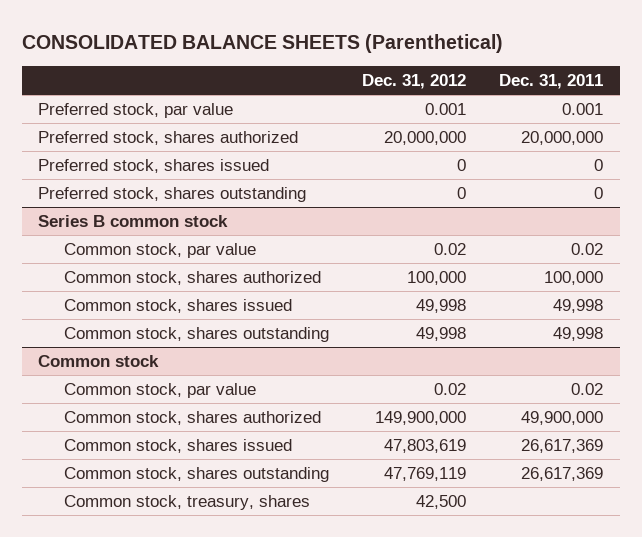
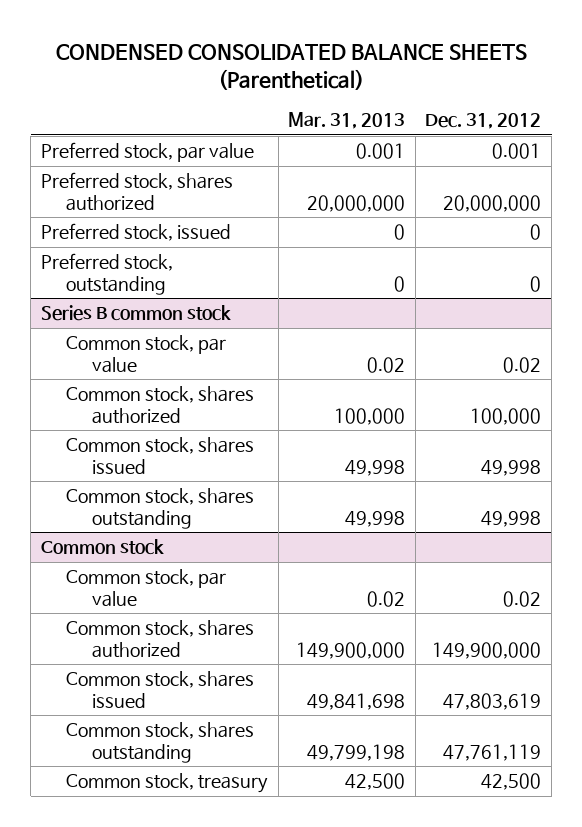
[21,33,503,53] CONSOLIDATED BALANCE SHEETS (Parenthetical) -> [56,43,528,91] CONDENSED CONSOLIDATED BALANCE SHEETS (Parenthetical)
[499,73,604,89] Dec. 31, 2011 -> none
none -> [288,112,406,130] Mar. 31, 2013
[38,159,270,174] Preferred stock, shares issued -> [40,223,231,242] Preferred stock, issued
[38,187,307,203] Preferred stock, shares outstanding -> [40,253,173,296] Preferred stock, outstanding
[384,467,467,482] 47,769,119 -> [443,744,542,762] 47,761,119
[64,495,311,511] Common stock, treasury, shares -> [66,773,269,794] Common stock, treasury

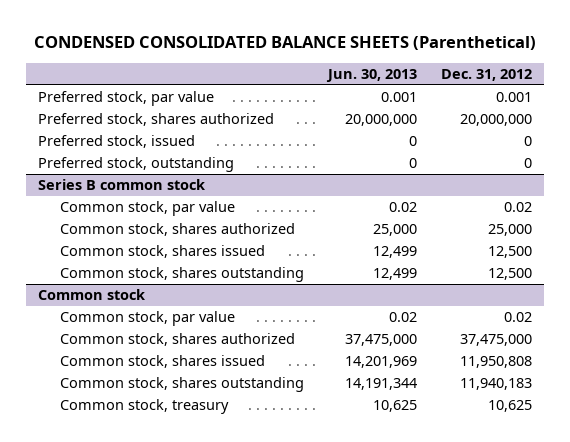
[288,112,406,130] Mar. 31, 2013 -> none
none -> [326,68,418,82] Jun. 30, 2013
[470,408,542,426] 100,000 -> [488,224,533,237] 25,000
[481,460,542,477] 49,998 -> [488,246,533,259] 12,500
[481,511,542,528] 49,998 -> [488,268,533,281] 12,500
[432,642,542,660] 149,900,000 -> [460,334,533,347] 37,475,000
[443,693,542,711] 47,803,619 -> [460,356,533,369] 11,950,808
[443,744,542,762] 47,761,119 -> [460,378,533,391] 11,940,183
[481,773,542,791] 42,500 -> [488,400,533,413] 10,625

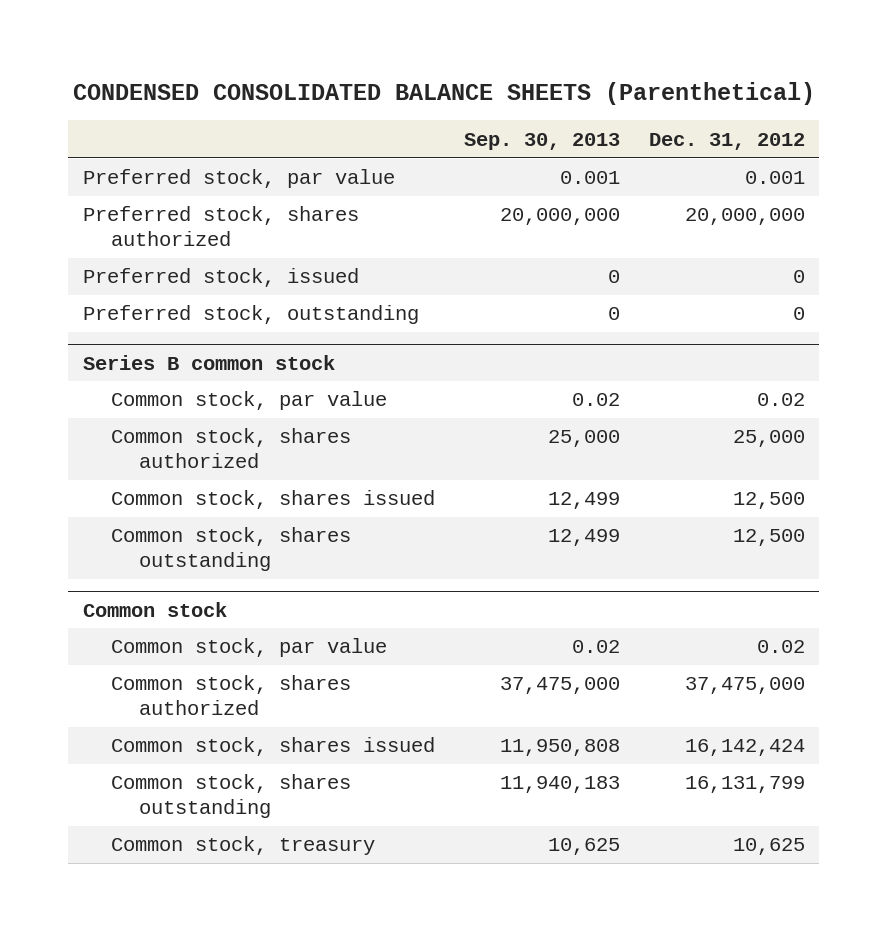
[326,68,418,82] Jun. 30, 2013 -> none
none -> [463,132,620,150] Sep. 30, 2013
[460,356,533,369] 11,950,808 -> [684,739,805,757] 16,142,424
[460,378,533,391] 11,940,183 -> [684,776,805,794] 16,131,799

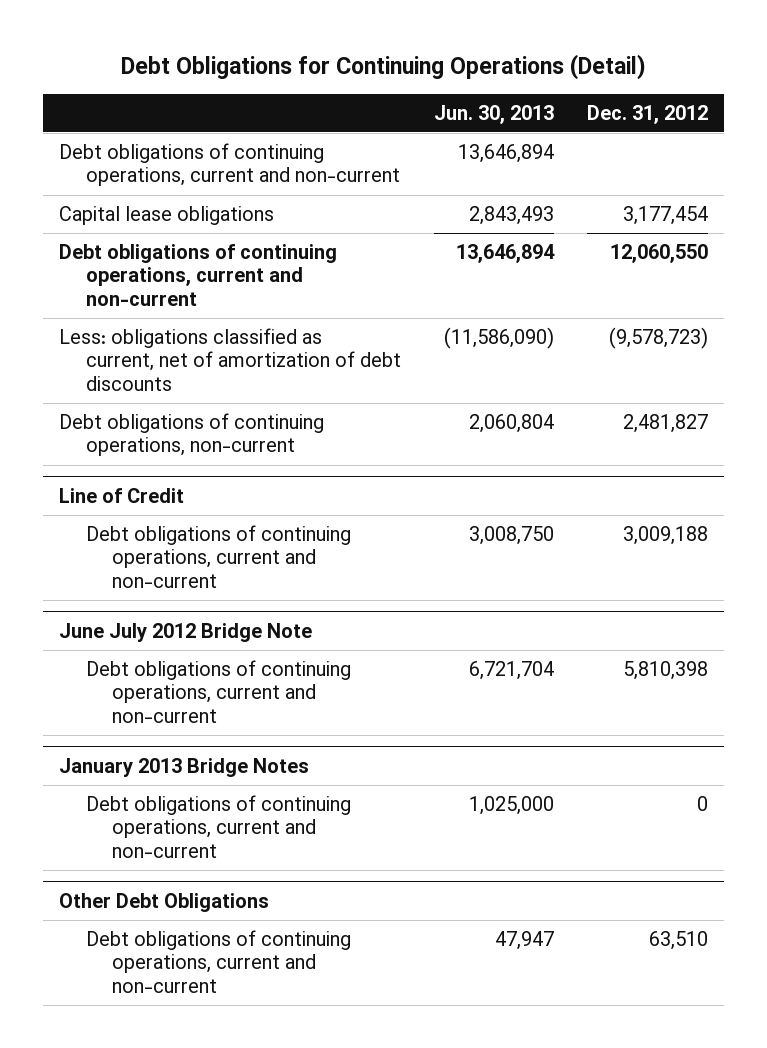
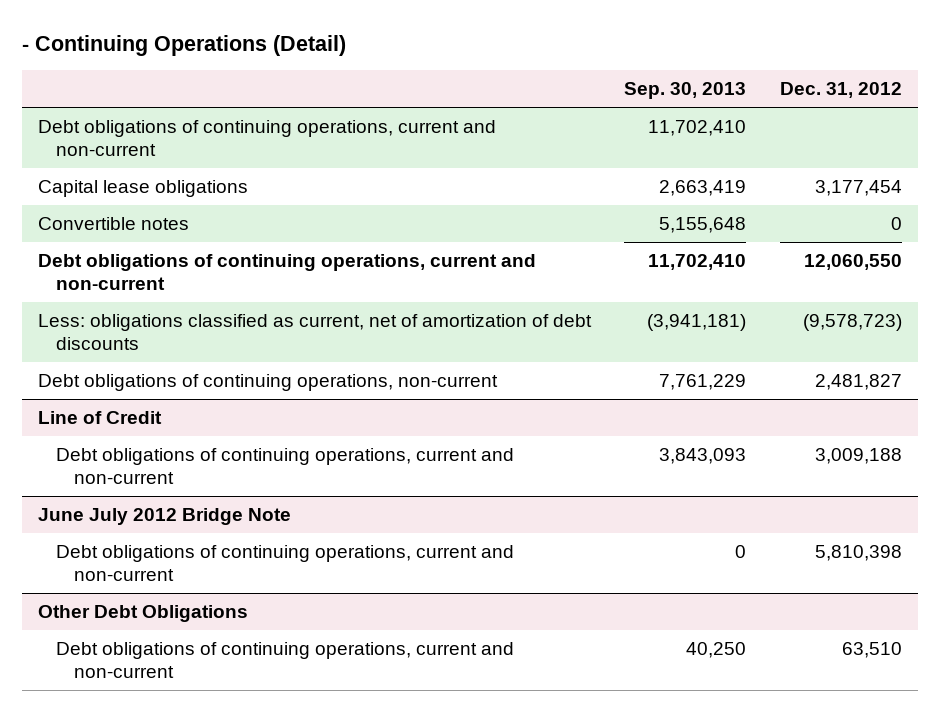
[120,53,646,80] Debt Obligations for Continuing Operations (Detail) -> [21,34,346,56] - Continuing Operations (Detail)
[433,104,554,124] Jun. 30, 2013 -> none
none -> [624,81,747,99] Sep. 30, 2013
none -> [38,217,190,231] Convertible notes
[59,757,310,777] January 2013 Bridge Notes -> none
[85,795,351,858] Debt obligations of continuing operations, current and non-current -> none

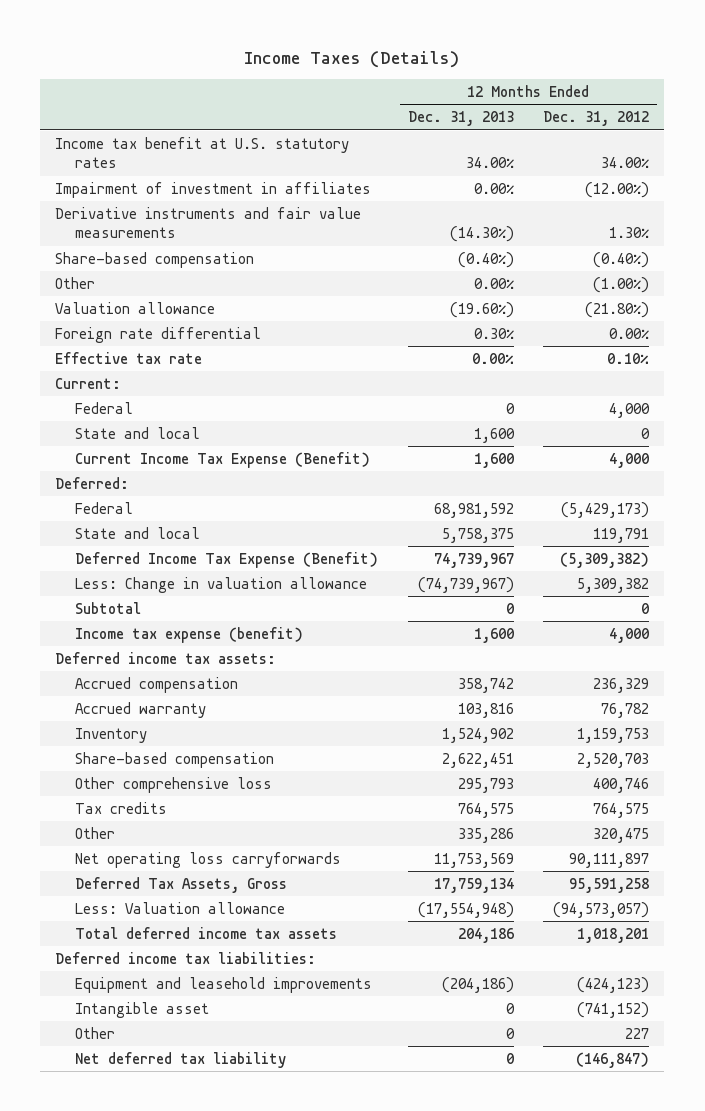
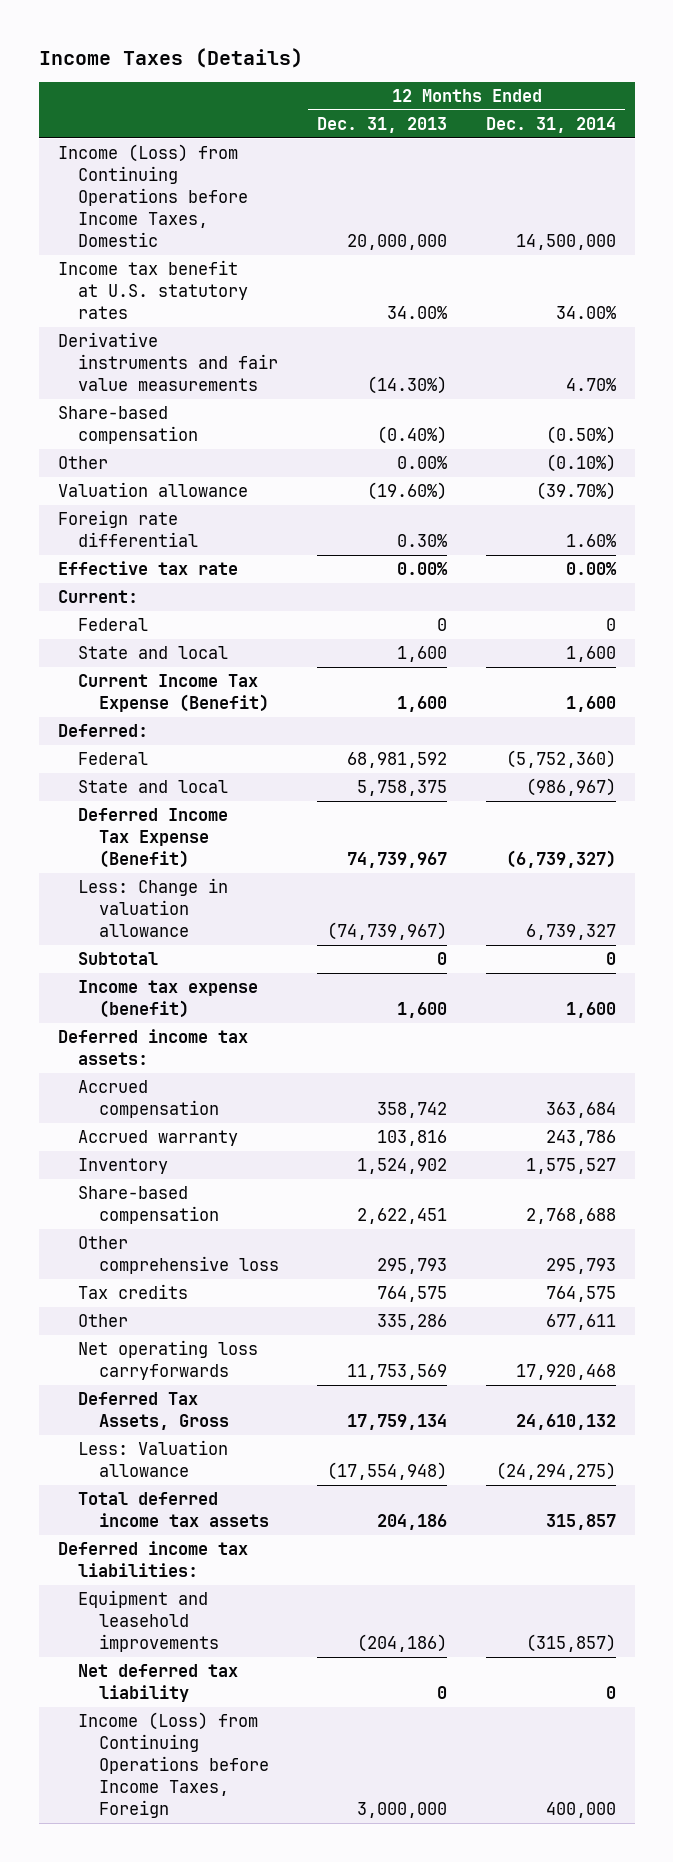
[543,111,650,127] Dec. 31, 2012 -> none
none -> [485,116,616,133] Dec. 31, 2014
none -> [57,144,249,247] Income (Loss) from Continuing Operations before Income Taxes, Domestic
[55,181,372,198] Impairment of investment in affiliates -> none
[75,1001,210,1018] Intangible asset -> none
[75,1026,116,1039] Other -> none
none -> [78,1712,270,1818] Income (Loss) from Continuing Operations before Income Taxes, Foreign

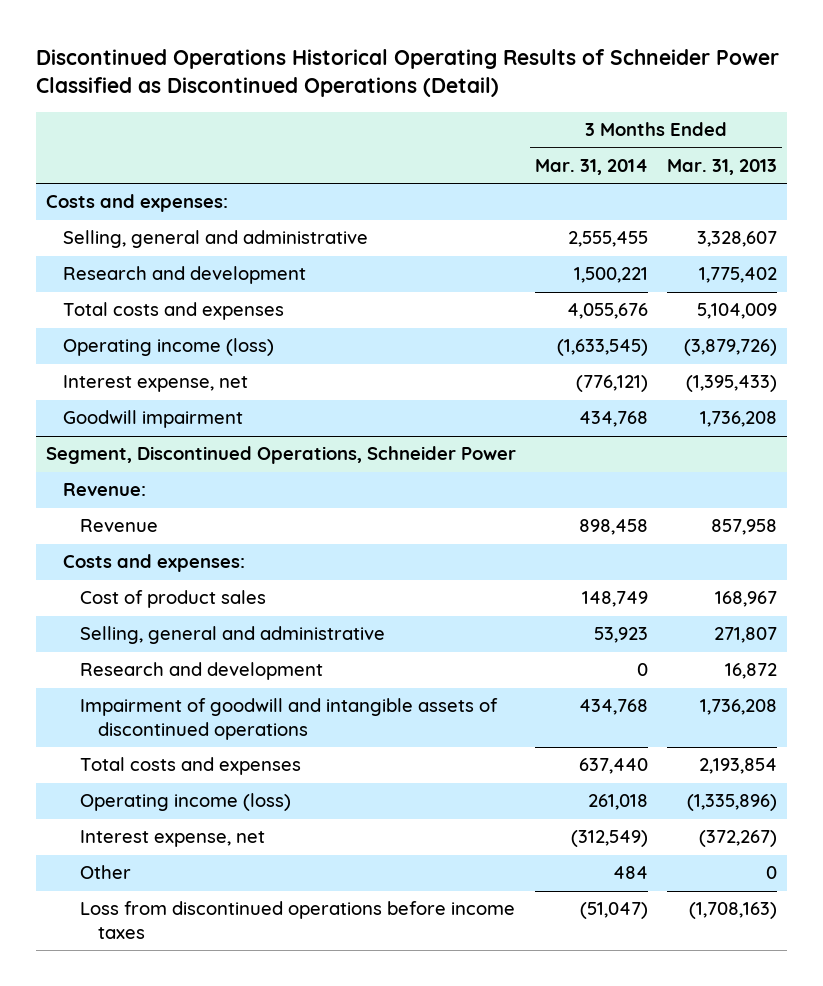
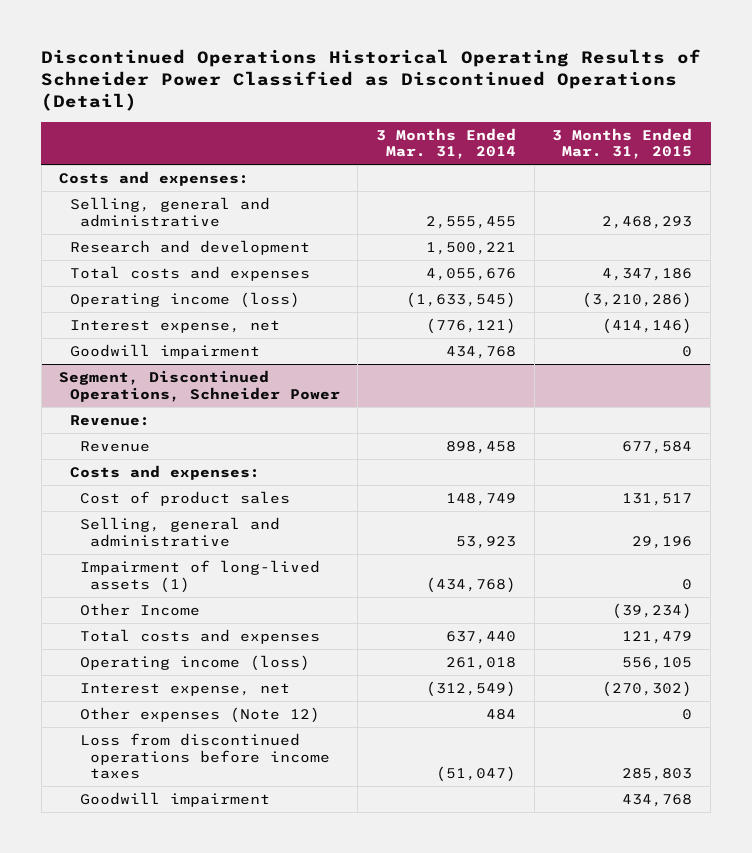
[667,158,778,175] Mar. 31, 2013 -> none
none -> [552,127,693,160] 3 Months Ended Mar. 31, 2015
[80,662,324,681] Research and development -> none
[80,698,499,740] Impairment of goodwill and intangible assets of discontinued operations -> none
none -> [79,559,320,593] Impairment of long-lived assets (1)
none -> [79,602,200,616] Other Income
[80,865,132,880] Other -> [79,706,320,723] Other expenses (Note 12)
none -> [79,791,270,807] Goodwill impairment

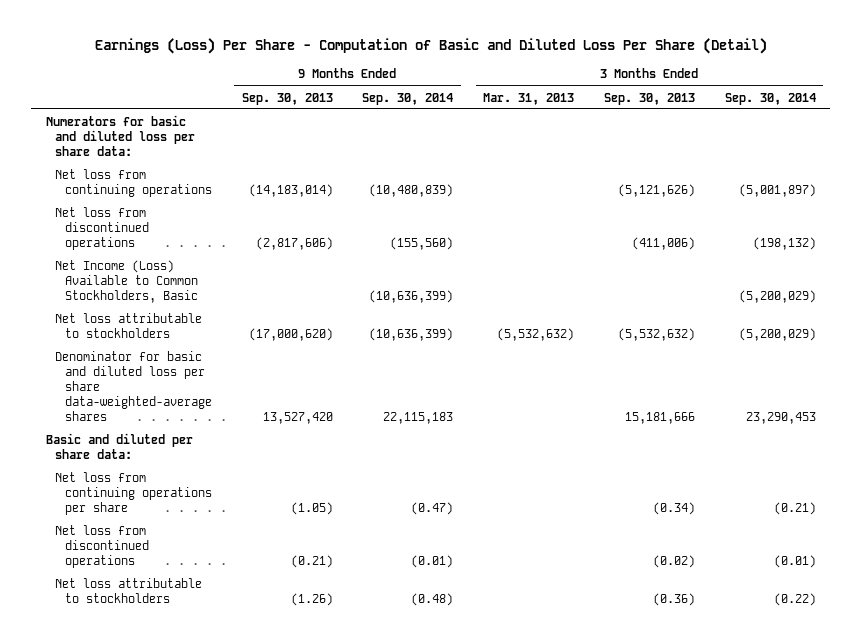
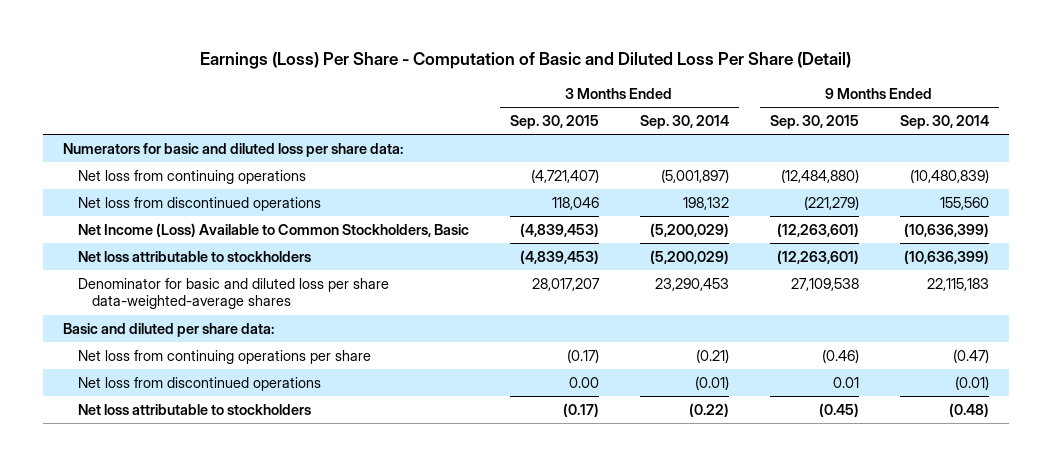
[241,92,333,105] Sep. 30, 2013 -> none
[483,92,575,105] Mar. 31, 2013 -> none
[603,92,695,105] Sep. 30, 2013 -> none
none -> [509,115,599,130] Sep. 30, 2015
none -> [769,115,859,130] Sep. 30, 2015
[390,237,454,251] (155,560) -> [939,196,989,210] 155,560
[752,237,816,251] (198,132) -> [682,196,729,210] 198,132

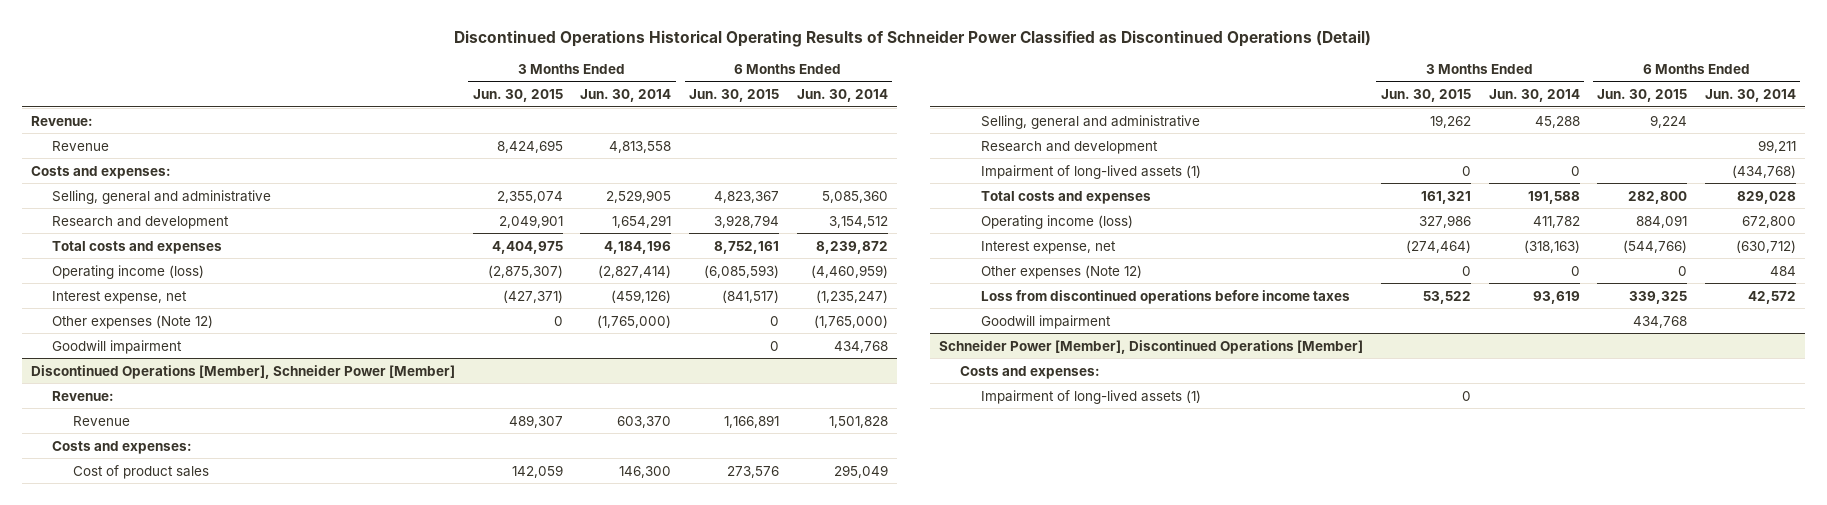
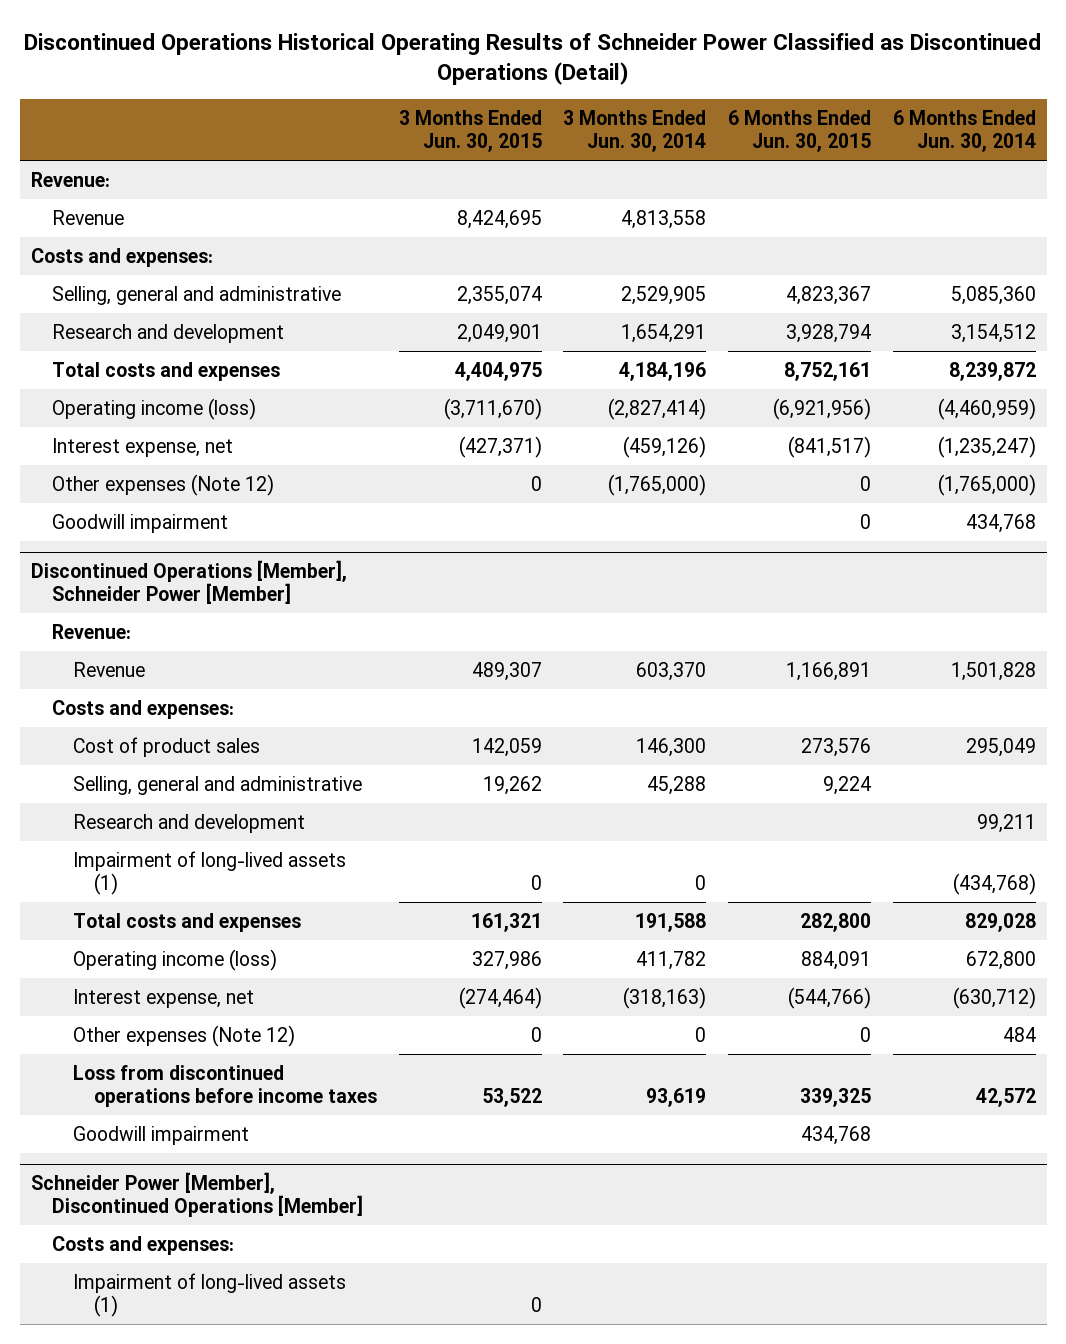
[487,264,563,278] (2,875,307) -> [443,397,542,420] (3,711,670)
[704,264,780,278] (6,085,593) -> [773,397,872,420] (6,921,956)

